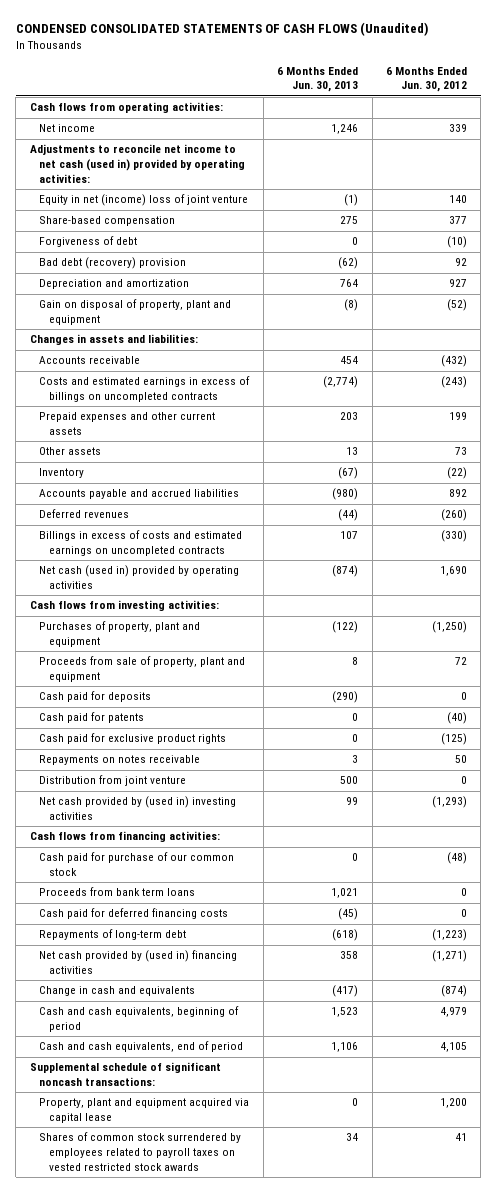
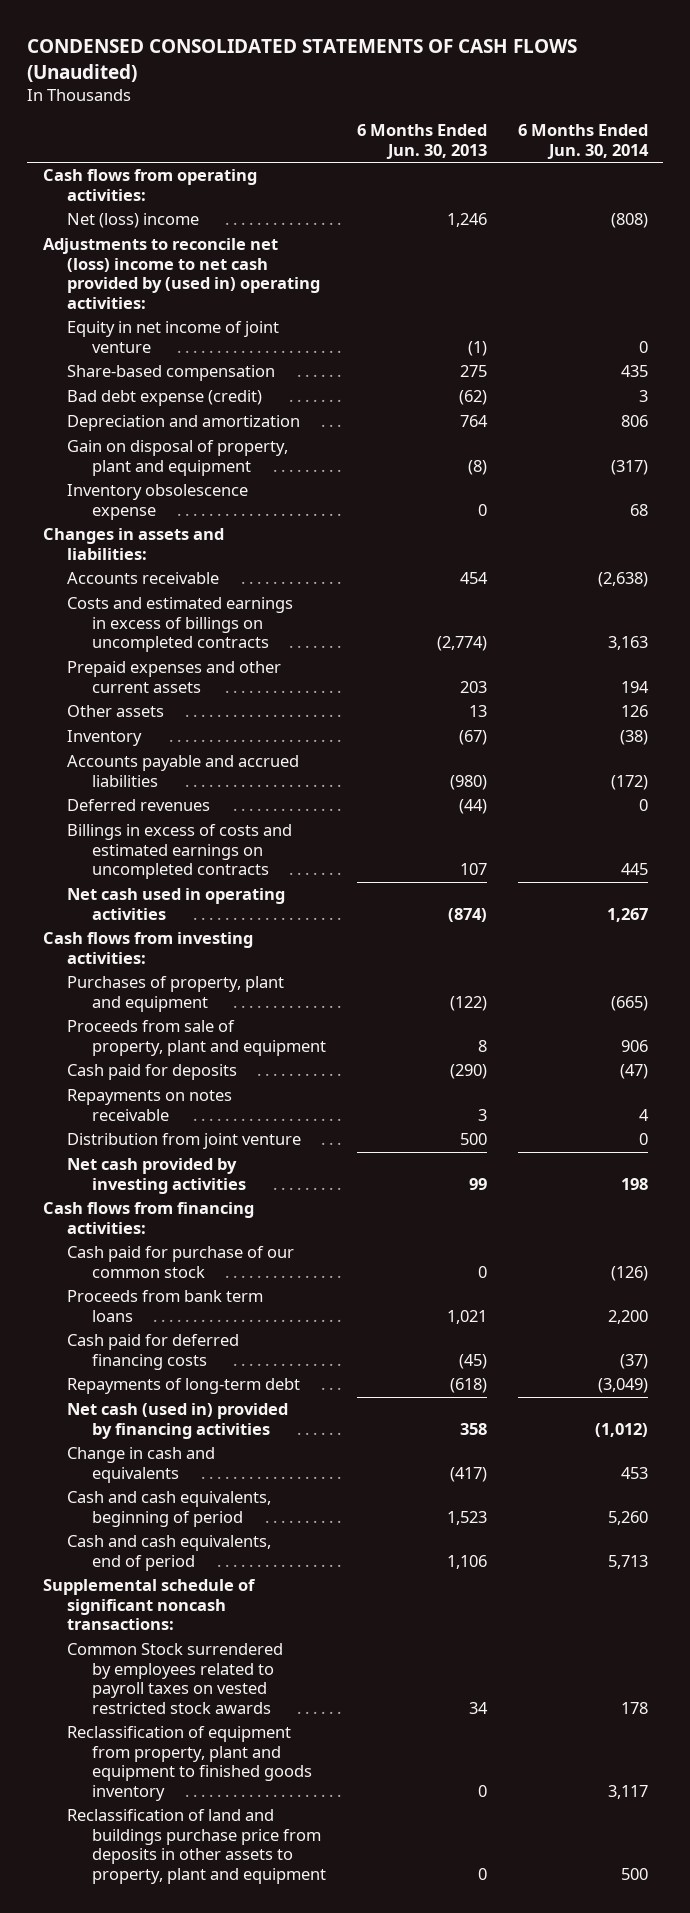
[385,66,467,93] 6 Months Ended Jun. 30, 2012 -> none
none -> [517,124,649,159] 6 Months Ended Jun. 30, 2014
[39,124,96,133] Net income -> [67,213,200,229] Net (loss) income
[29,144,246,183] Adjustments to reconcile net income to net cash (used in) provided by operating activities: -> [42,238,321,309] Adjustments to reconcile net (loss) income to net cash provided by (used in) operating activities:
[39,194,249,207] Equity in net (income) loss of joint venture -> [67,321,280,353] Equity in net income of joint venture
[39,236,138,248] Forgiveness of debt -> none
[39,257,187,270] Bad debt (recovery) provision -> [67,390,263,407] Bad debt expense (credit)
none -> [67,484,249,520] Inventory obsolescence expense
[39,565,240,590] Net cash (used in) provided by operating activities -> [67,888,286,920] Net cash used in operating activities
[39,712,145,724] Cash paid for patents -> none
[39,733,227,745] Cash paid for exclusive product rights -> none
[39,796,237,821] Net cash provided by (used in) investing activities -> [67,1158,246,1194] Net cash provided by investing activities
[39,950,238,975] Net cash provided by (used in) financing activities -> [67,1403,289,1439] Net cash (used in) provided by financing activities
[39,1098,250,1124] Property, plant and equipment acquired via capital lease -> none
[39,1132,242,1171] Shares of common stock surrendered by employees related to payroll taxes on vested restricted stock awards -> [67,1643,284,1714] Common Stock surrendered by employees related to payroll taxes on vested restricted stock awards
none -> [67,1726,312,1801] Reclassification of equipment from property, plant and equipment to finished goods inventory
none -> [67,1809,326,1884] Reclassification of land and buildings purchase price from deposits in other assets to property, plant and equipment

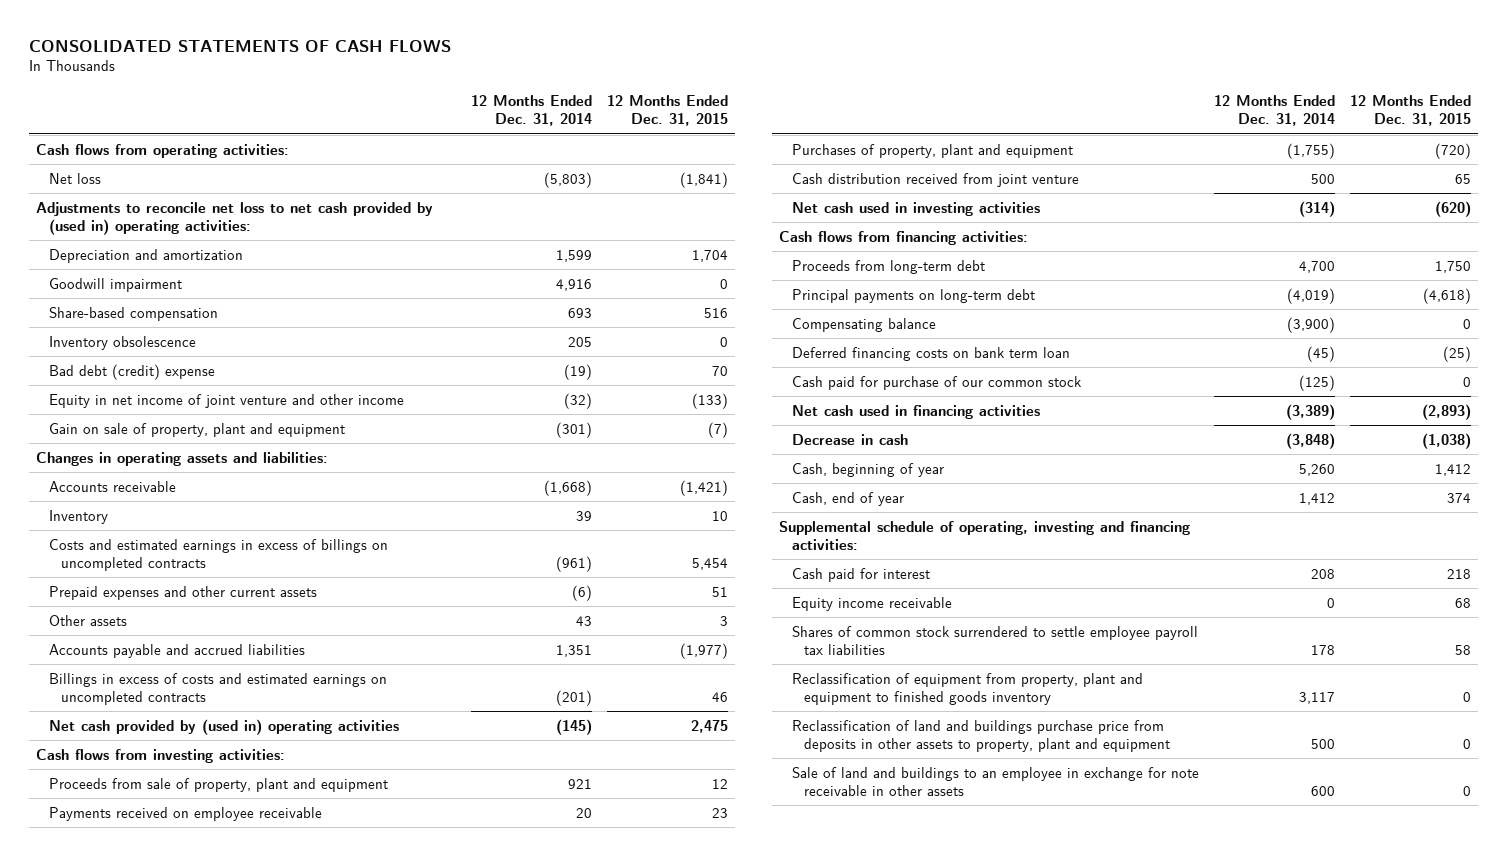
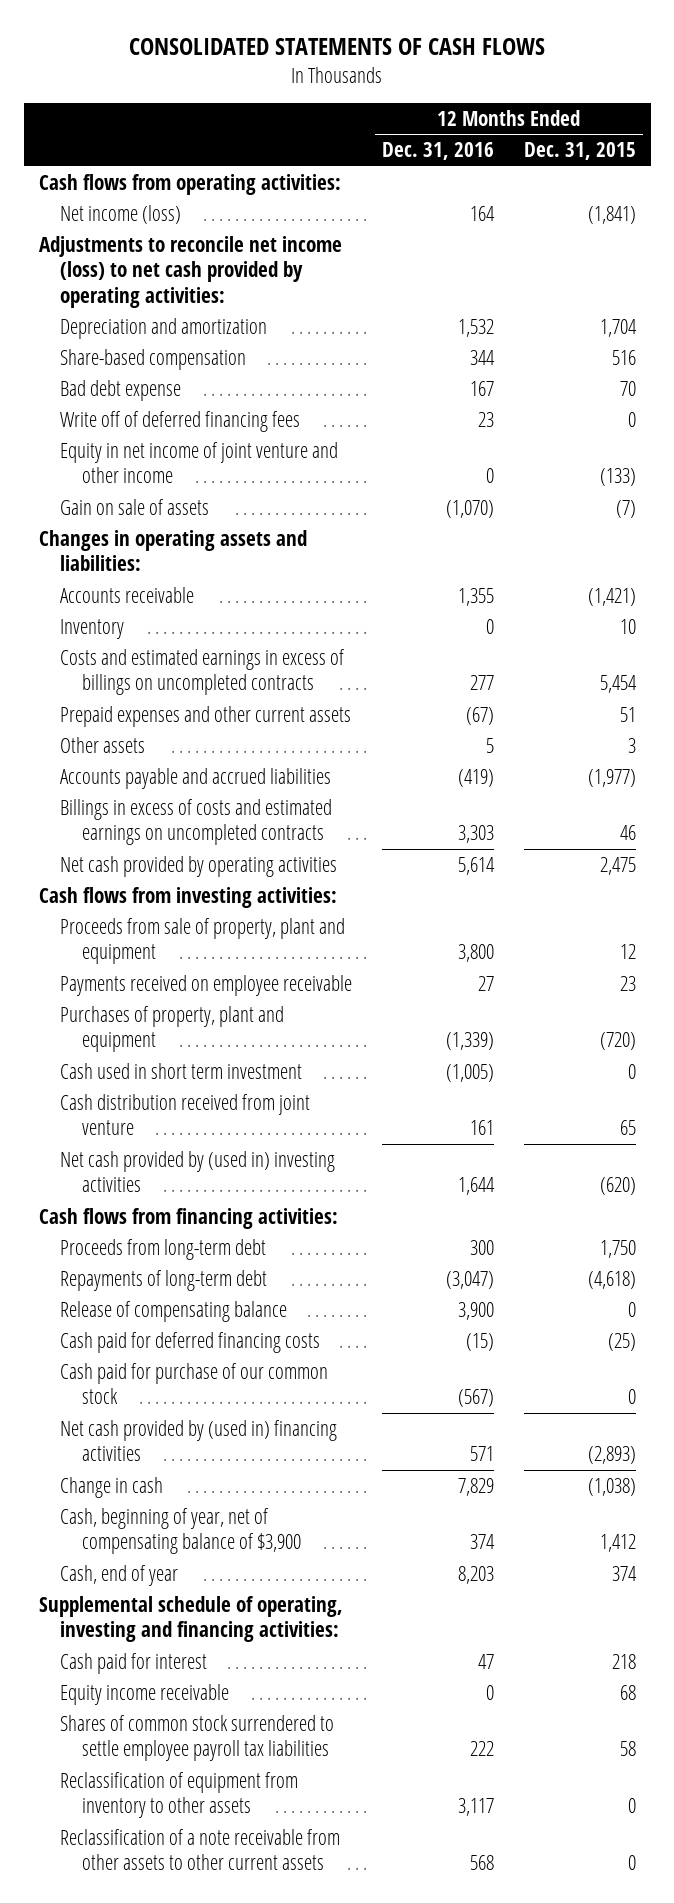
[470,94,592,127] 12 Months Ended Dec. 31, 2014 -> none
none -> [382,142,495,161] Dec. 31, 2016
[48,172,101,184] Net loss -> [60,204,182,224] Net income (loss)
[36,201,434,235] Adjustments to reconcile net loss to net cash provided by (used in) operating activities: -> [38,235,342,308] Adjustments to reconcile net income (loss) to net cash provided by operating activities:
[48,277,182,292] Goodwill impairment -> none
[48,335,196,350] Inventory obsolescence -> none
[48,363,215,380] Bad debt (credit) expense -> [60,379,182,401] Bad debt expense
none -> [60,410,301,432] Write off of deferred financing fees
[48,422,345,437] Gain on sale of property, plant and equipment -> none
none -> [60,498,210,515] Gain on sale of assets
[48,718,399,735] Net cash provided by (used in) operating activities -> [60,855,338,877] Net cash provided by operating activities
none -> [60,1062,303,1079] Cash used in short term investment
[791,201,1040,216] Net cash used in investing activities -> [60,1150,336,1193] Net cash provided by (used in) investing activities
[791,288,1035,303] Principal payments on long-term debt -> [60,1269,268,1291] Repayments of long-term debt
[791,317,936,332] Compensating balance -> [60,1300,288,1322] Release of compensating balance
[791,346,1070,361] Deferred financing costs on bank term loan -> [60,1331,321,1353] Cash paid for deferred financing costs
[791,404,1040,419] Net cash used in financing activities -> [60,1419,338,1462] Net cash provided by (used in) financing activities
[791,433,908,445] Decrease in cash -> [60,1476,164,1498] Change in cash
[791,462,944,477] Cash, beginning of year -> [60,1507,302,1555] Cash, beginning of year, net of compensating balance of $3,900
[791,672,1143,705] Reclassification of equipment from property, plant and equipment to finished goods inventory -> none
[791,719,1170,752] Reclassification of land and buildings purchase price from deposits in other assets to property, plant and equipment -> none
[791,766,1199,796] Sale of land and buildings to an employee in exchange for note receivable in other assets -> none
none -> [60,1771,299,1819] Reclassification of equipment from inventory to other assets
none -> [60,1828,341,1871] Reclassification of a note receivable from other assets to other current assets

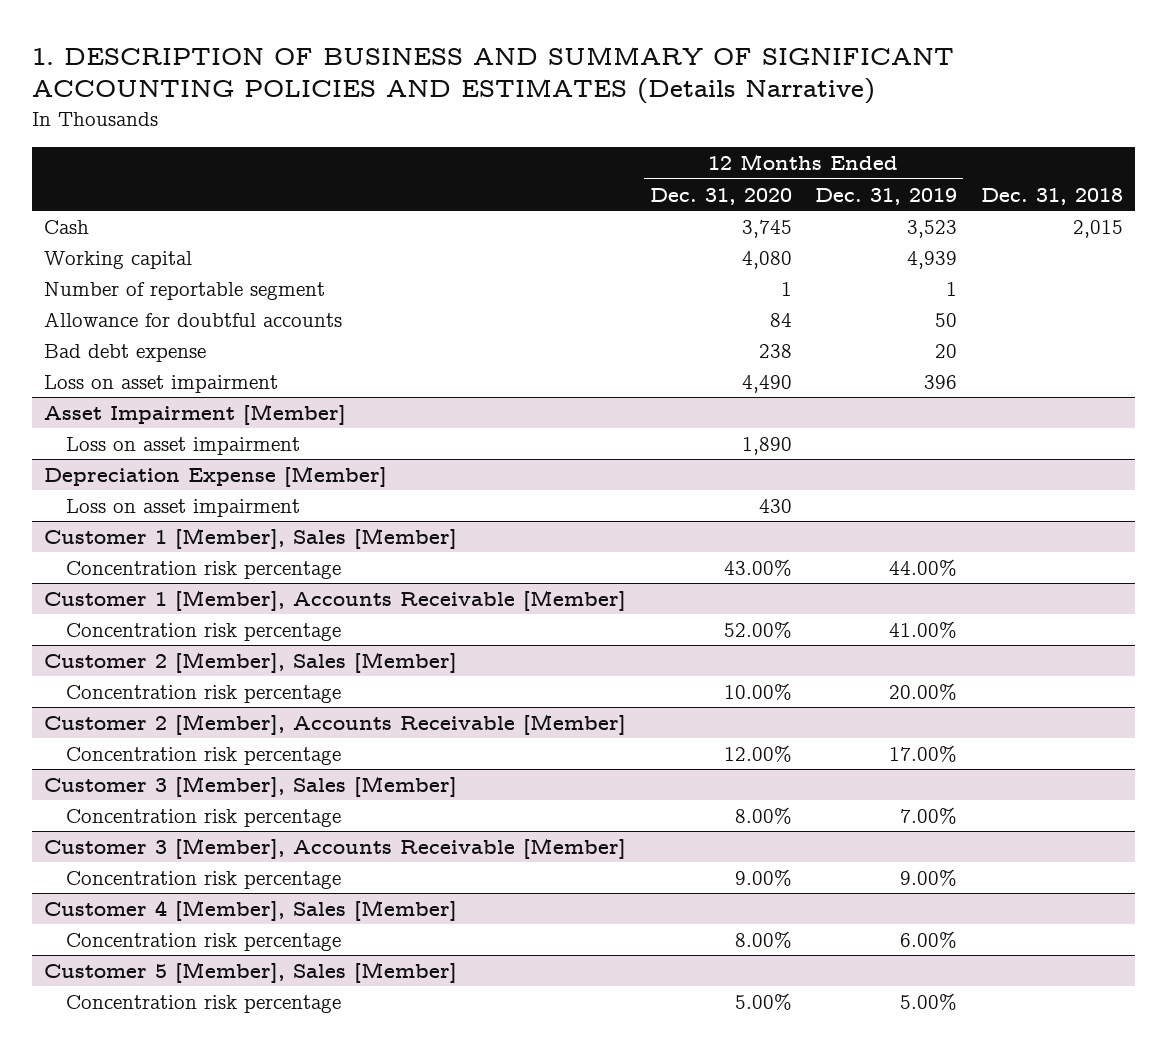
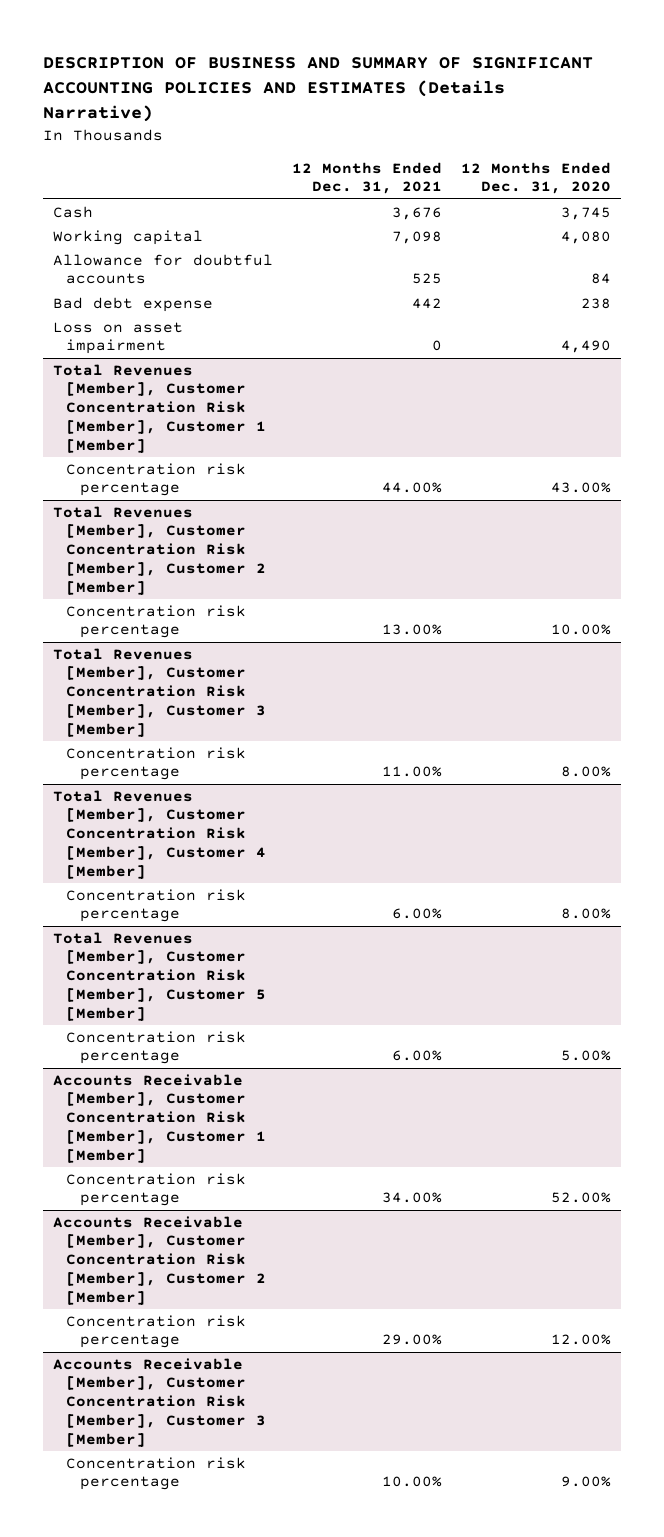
[31,46,954,105] 1. DESCRIPTION OF BUSINESS AND SUMMARY OF SIGNIFICANT ACCOUNTING POLICIES AND ESTIMATES (Details Narrative) -> [43,57,594,123] DESCRIPTION OF BUSINESS AND SUMMARY OF SIGNIFICANT ACCOUNTING POLICIES AND ESTIMATES (Details Narrative)
[815,187,958,205] Dec. 31, 2019 -> none
[981,187,1124,205] Dec. 31, 2018 -> none
none -> [291,161,442,195] 12 Months Ended Dec. 31, 2021
[43,282,325,301] Number of reportable segment -> none
[43,404,346,426] Asset Impairment [Member] -> none
[65,437,300,456] Loss on asset impairment -> none
[43,466,387,488] Depreciation Expense [Member] -> none
[65,499,300,518] Loss on asset impairment -> none
[43,528,457,550] Customer 1 [Member], Sales [Member] -> none
none -> [52,363,267,453] Total Revenues [Member], Customer Concentration Risk [Member], Customer 1 [Member]
[43,590,626,612] Customer 1 [Member], Accounts Receivable [Member] -> none
[65,623,341,642] Concentration risk percentage -> none
[43,652,457,674] Customer 2 [Member], Sales [Member] -> none
none -> [52,505,267,595] Total Revenues [Member], Customer Concentration Risk [Member], Customer 2 [Member]
[43,714,626,736] Customer 2 [Member], Accounts Receivable [Member] -> none
[65,747,341,766] Concentration risk percentage -> none
[43,776,457,798] Customer 3 [Member], Sales [Member] -> none
none -> [52,647,267,737] Total Revenues [Member], Customer Concentration Risk [Member], Customer 3 [Member]
[43,838,626,860] Customer 3 [Member], Accounts Receivable [Member] -> none
[65,871,341,890] Concentration risk percentage -> none
[43,900,457,922] Customer 4 [Member], Sales [Member] -> none
none -> [52,789,267,879] Total Revenues [Member], Customer Concentration Risk [Member], Customer 4 [Member]
[43,962,457,984] Customer 5 [Member], Sales [Member] -> none
none -> [52,931,267,1021] Total Revenues [Member], Customer Concentration Risk [Member], Customer 5 [Member]
none -> [52,1073,267,1163] Accounts Receivable [Member], Customer Concentration Risk [Member], Customer 1 [Member]
none -> [66,1172,247,1207] Concentration risk percentage
none -> [52,1215,267,1305] Accounts Receivable [Member], Customer Concentration Risk [Member], Customer 2 [Member]
none -> [66,1314,247,1349] Concentration risk percentage
none -> [52,1357,267,1447] Accounts Receivable [Member], Customer Concentration Risk [Member], Customer 3 [Member]
none -> [66,1456,247,1491] Concentration risk percentage

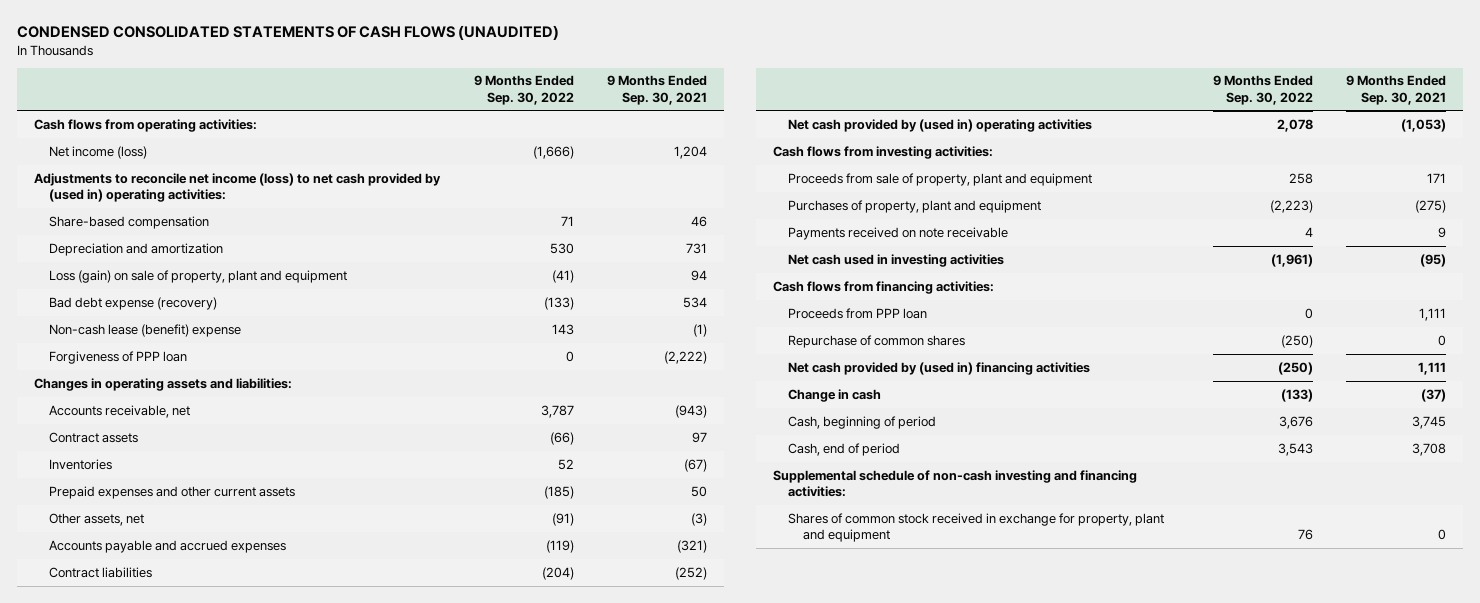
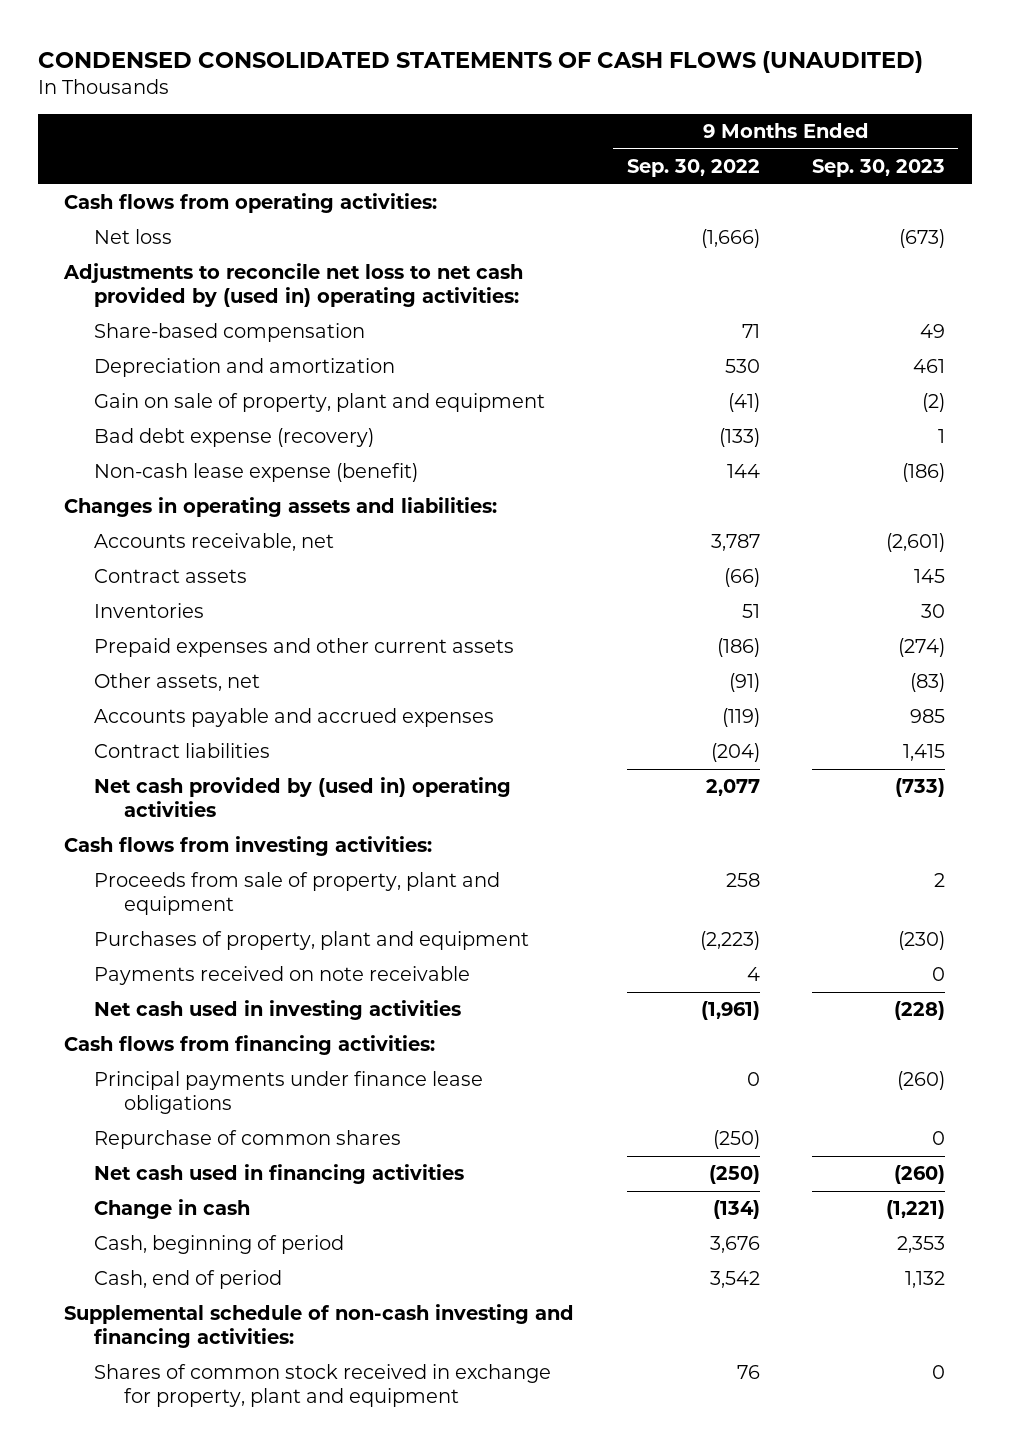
[607,75,708,105] 9 Months Ended Sep. 30, 2021 -> none
none -> [812,159,946,178] Sep. 30, 2023
[48,145,147,159] Net income (loss) -> [94,229,173,245] Net loss
[33,172,441,203] Adjustments to reconcile net income (loss) to net cash provided by (used in) operating activities: -> [62,263,523,308] Adjustments to reconcile net loss to net cash provided by (used in) operating activities:
[48,269,347,283] Loss (gain) on sale of property, plant and equipment -> [94,393,546,413] Gain on sale of property, plant and equipment
[48,350,187,364] Forgiveness of PPP loan -> none
[48,323,241,337] Non-cash lease (benefit) expense -> [94,463,419,483] Non-cash lease expense (benefit)
[551,323,574,335] 143 -> [726,464,760,479] 144
[557,458,574,470] 52 -> [741,604,760,619] 51
[543,485,574,499] (185) -> [716,638,760,658] (186)
[1276,118,1313,132] 2,078 -> [705,779,760,797] 2,077
[787,307,927,319] Proceeds from PPP loan -> none
none -> [94,1071,484,1115] Principal payments under finance lease obligations
[787,361,1090,375] Net cash provided by (used in) financing activities -> [94,1164,465,1185] Net cash used in financing activities
[1280,388,1313,402] (133) -> [712,1200,760,1220] (134)
[1277,442,1313,456] 3,543 -> [709,1271,760,1289] 3,542

